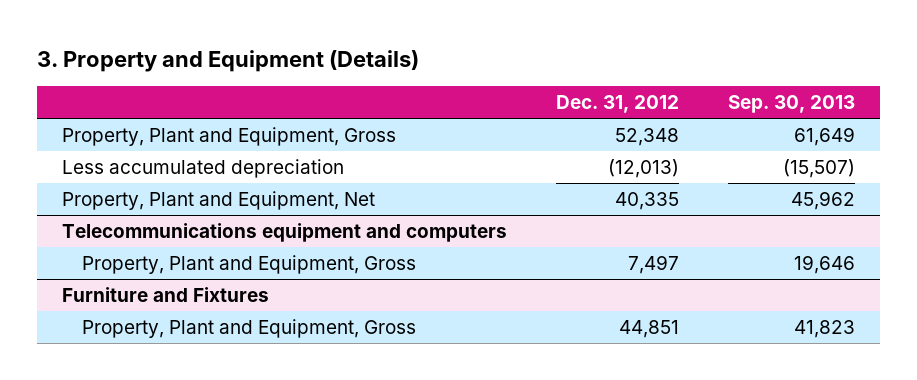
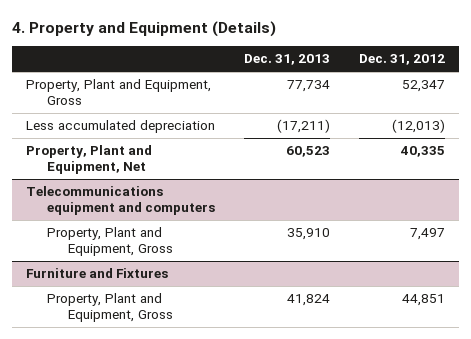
[37,49,420,72] 3. Property and Equipment (Details) -> [11,20,276,37] 4. Property and Equipment (Details)
[728,94,856,113] Sep. 30, 2013 -> none
none -> [244,54,331,66] Dec. 31, 2013
[615,128,680,147] 52,348 -> [401,80,445,93] 52,347

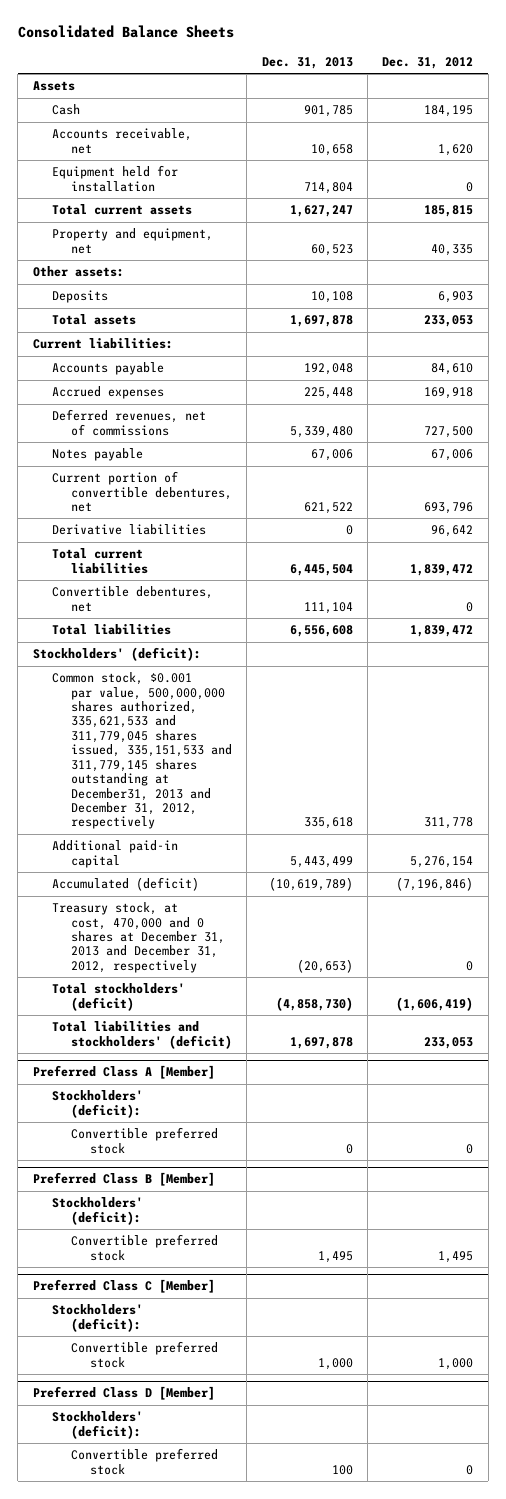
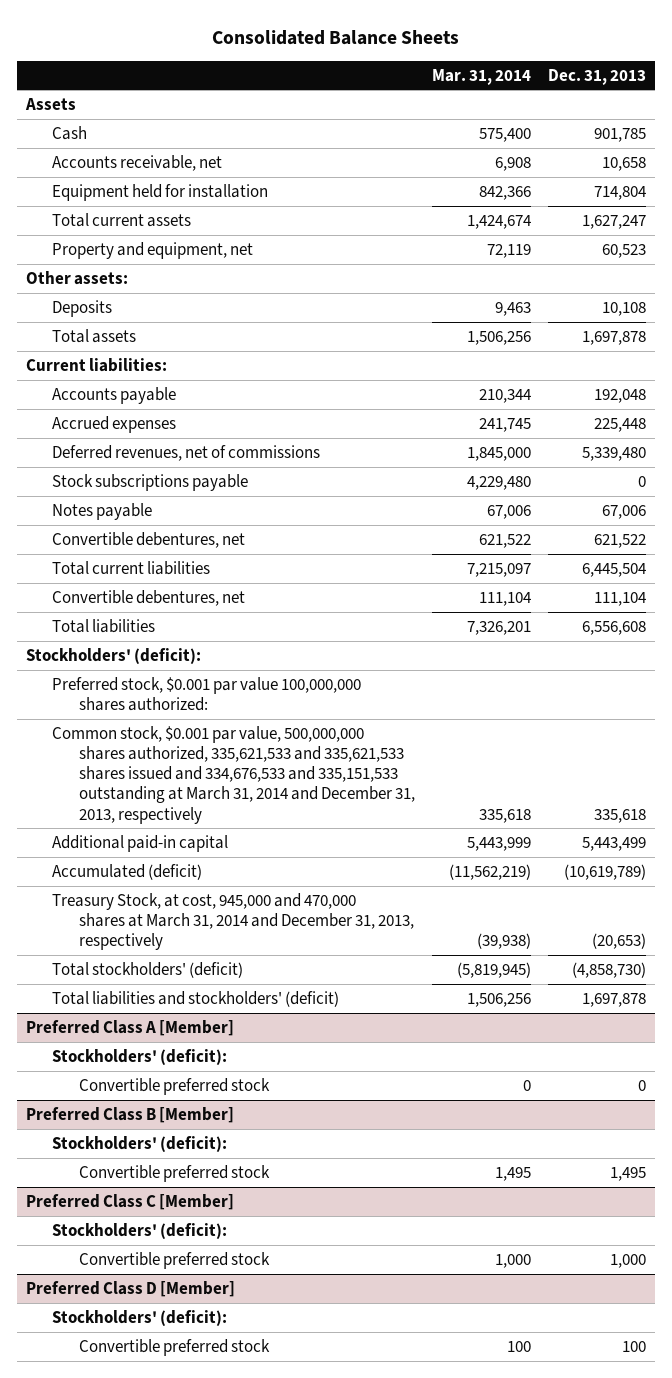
[382,56,474,69] Dec. 31, 2012 -> none
none -> [432,68,532,85] Mar. 31, 2014
none -> [52,474,249,492] Stock subscriptions payable
[51,524,206,536] Derivative liabilities -> none
[51,471,232,513] Current portion of convertible debentures, net -> [52,532,246,549] Convertible debentures, net
none -> [52,677,362,712] Preferred stock, $0.001 par value 100,000,000 shares authorized:
[51,672,232,830] Common stock, $0.001 par value, 500,000,000 shares authorized, 335,621,533 and 311,779,045 shares issued, 335,151,533 and 311,779,145 shares outstanding at December31, 2013 and December 31, 2012, respectively -> [52,726,415,824] Common stock, $0.001 par value, 500,000,000 shares authorized, 335,621,533 and 335,621,533 shares issued and 334,676,533 and 335,151,533 outstanding at March 31, 2014 and December 31, 2013, respectively
[51,902,225,973] Treasury stock, at cost, 470,000 and 0 shares at December 31, 2013 and December 31, 2012, respectively -> [52,893,414,951] Treasury Stock, at cost, 945,000 and 470,000 shares at March 31, 2014 and December 31, 2013, respectively

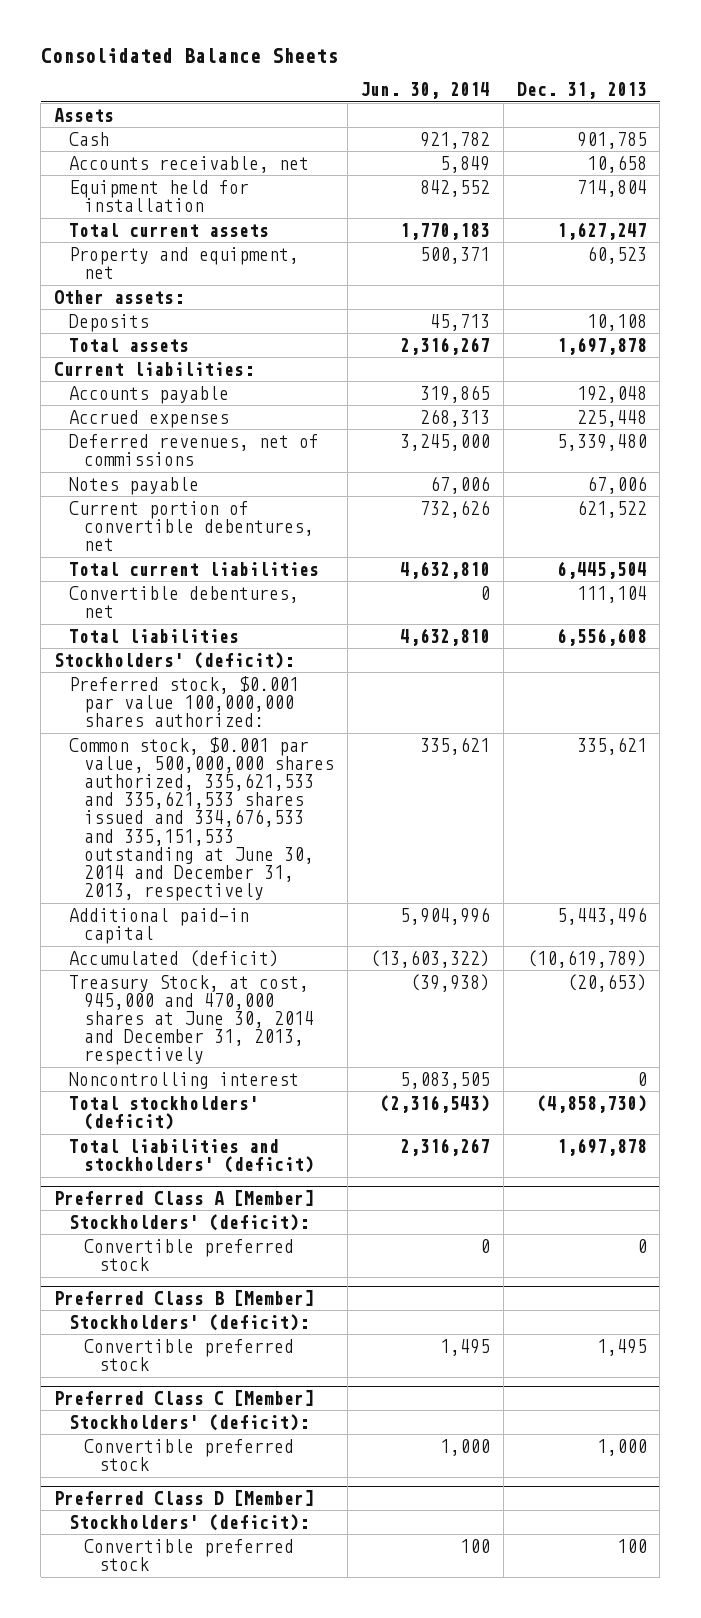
[432,68,532,85] Mar. 31, 2014 -> none
none -> [360,82,491,100] Jun. 30, 2014
[52,474,249,492] Stock subscriptions payable -> none
[52,532,246,549] Convertible debentures, net -> [69,500,314,552] Current portion of convertible debentures, net
[52,726,415,824] Common stock, $0.001 par value, 500,000,000 shares authorized, 335,621,533 and 335,621,533 shares issued and 334,676,533 and 335,151,533 outstanding at March 31, 2014 and December 31, 2013, respectively -> [69,736,334,901] Common stock, $0.001 par value, 500,000,000 shares authorized, 335,621,533 and 335,621,533 shares issued and 334,676,533 and 335,151,533 outstanding at June 30, 2014 and December 31, 2013, respectively
[594,808,647,823] 335,618 -> [576,736,647,755] 335,621
[582,837,647,852] 5,443,499 -> [556,906,647,925] 5,443,496
[52,893,414,951] Treasury Stock, at cost, 945,000 and 470,000 shares at March 31, 2014 and December 31, 2013, respectively -> [69,974,314,1066] Treasury Stock, at cost, 945,000 and 470,000 shares at June 30, 2014 and December 31, 2013, respectively
none -> [69,1071,300,1089] Noncontrolling interest

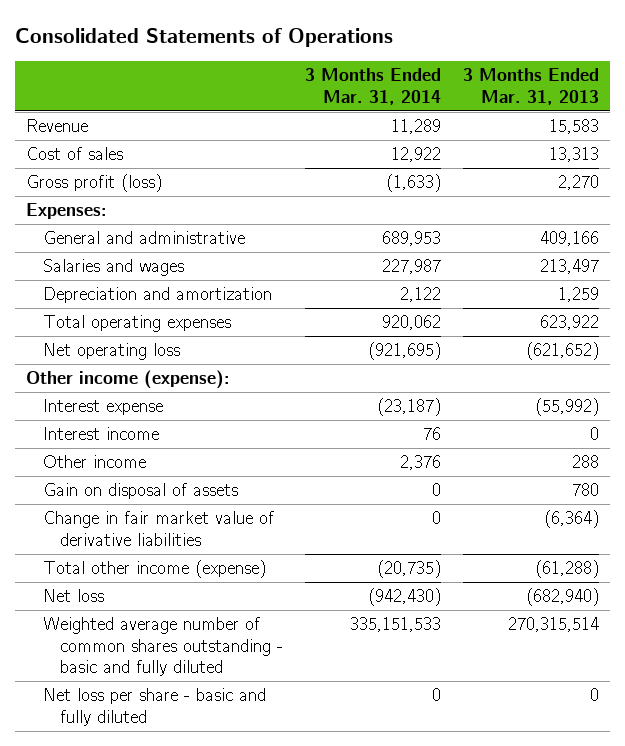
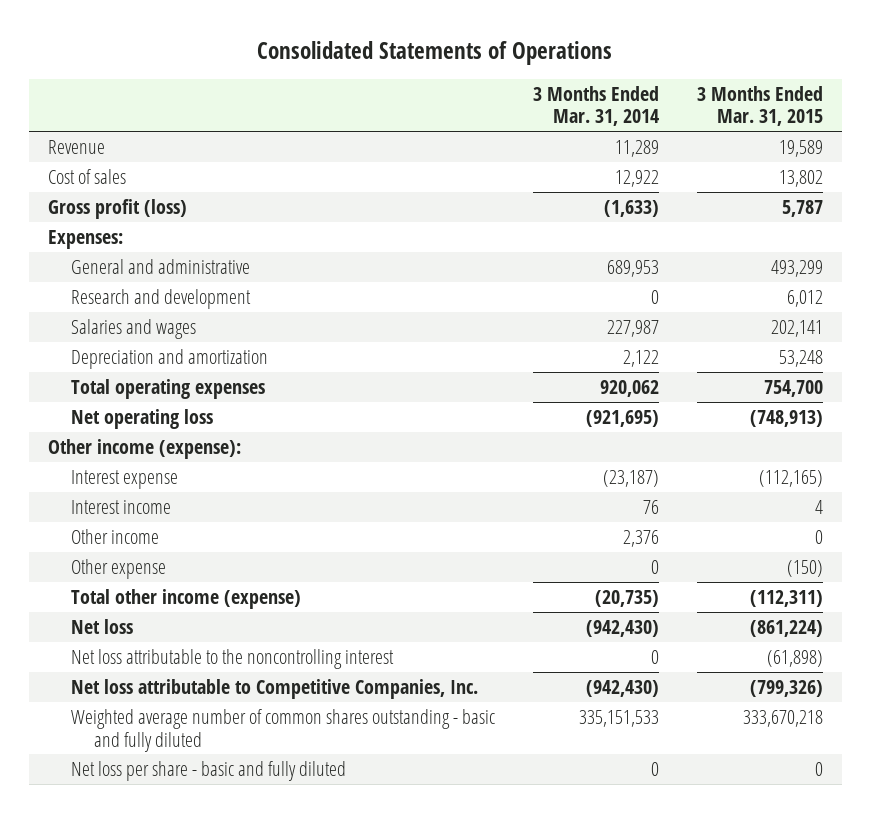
[462,68,599,105] 3 Months Ended Mar. 31, 2013 -> none
none -> [696,85,823,127] 3 Months Ended Mar. 31, 2015
none -> [70,288,251,309] Research and development
[43,483,239,500] Gain on disposal of assets -> none
[43,511,275,546] Change in fair market value of derivative liabilities -> none
none -> [70,558,166,579] Other expense
none -> [70,648,394,669] Net loss attributable to the noncontrolling interest
none -> [70,678,478,699] Net loss attributable to Competitive Companies, Inc.

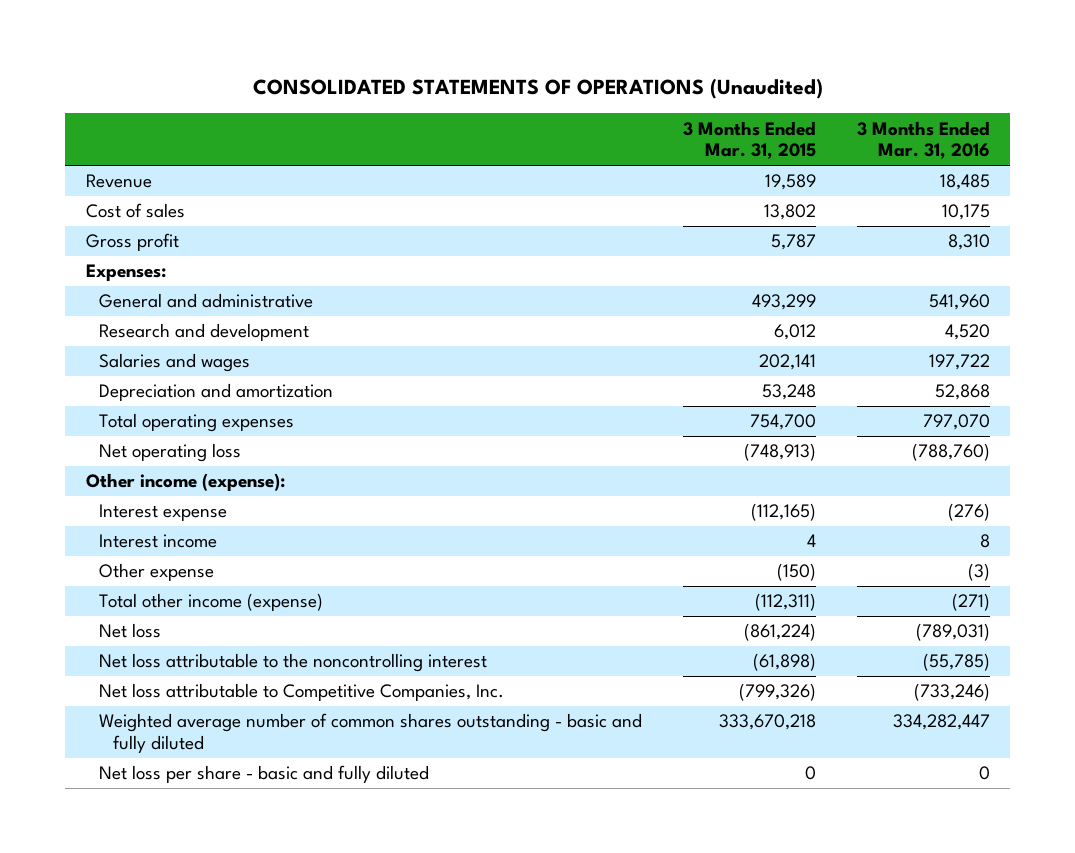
[257,41,613,66] Consolidated Statements of Operations -> [252,78,823,100] CONSOLIDATED STATEMENTS OF OPERATIONS (Unaudited)
[532,85,659,127] 3 Months Ended Mar. 31, 2014 -> none
none -> [856,120,990,160] 3 Months Ended Mar. 31, 2016
[47,198,187,219] Gross profit (loss) -> [85,233,179,252] Gross profit
[70,528,159,544] Other income -> none

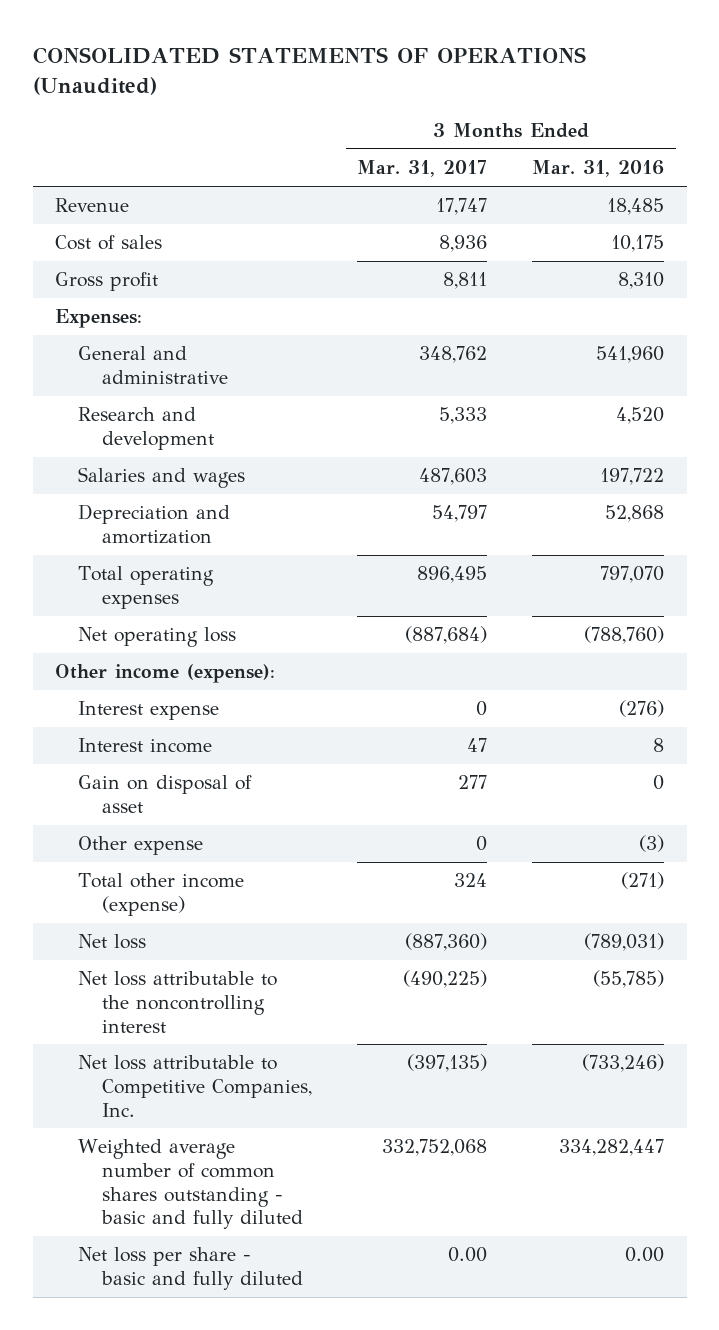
[683,120,817,160] 3 Months Ended Mar. 31, 2015 -> none
none -> [356,160,487,178] Mar. 31, 2017
none -> [78,775,253,813] Gain on disposal of asset
[978,766,990,781] 0 -> [625,1247,665,1263] 0.00

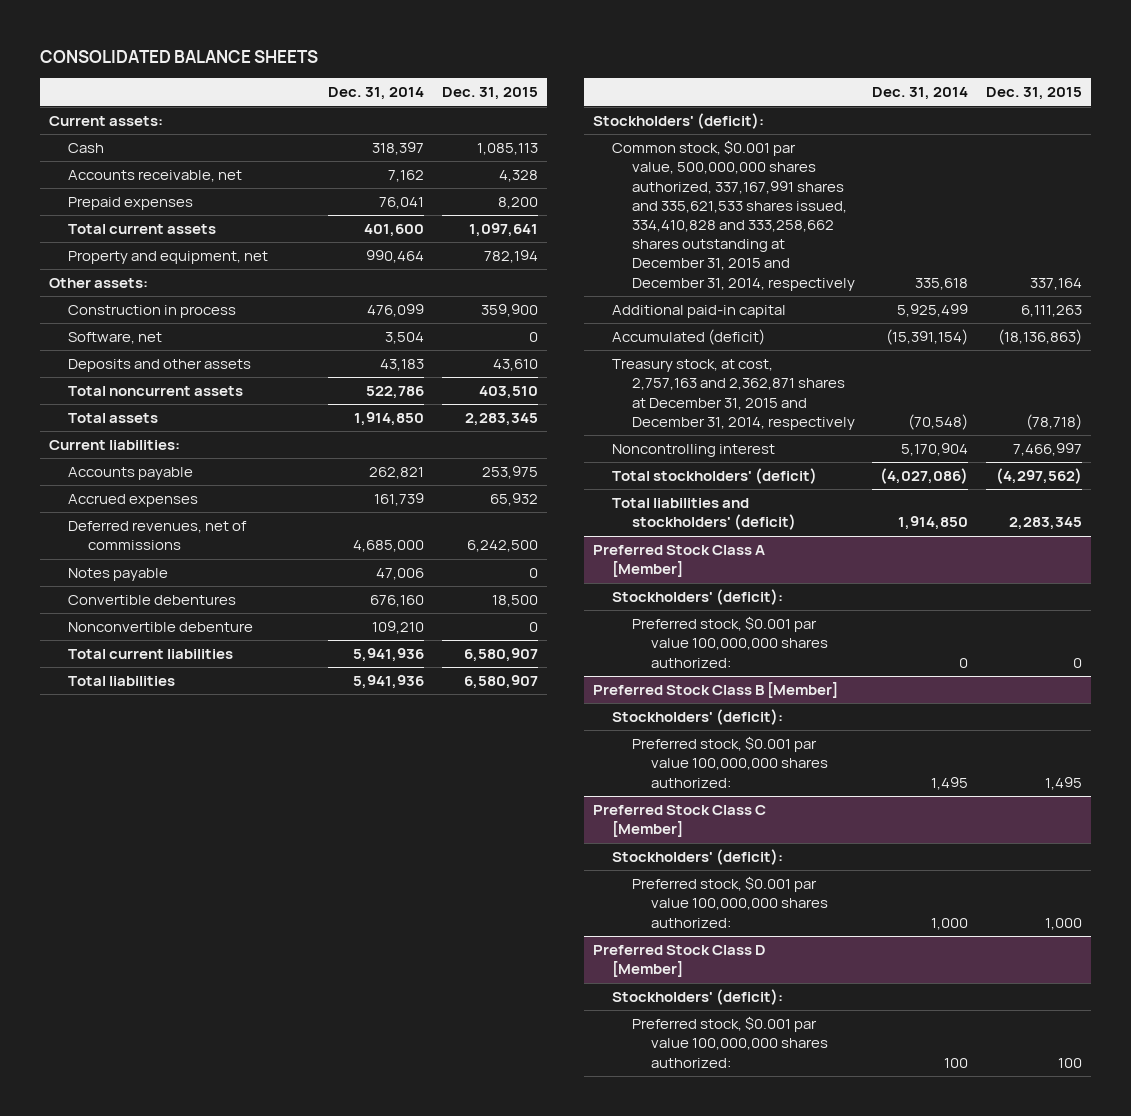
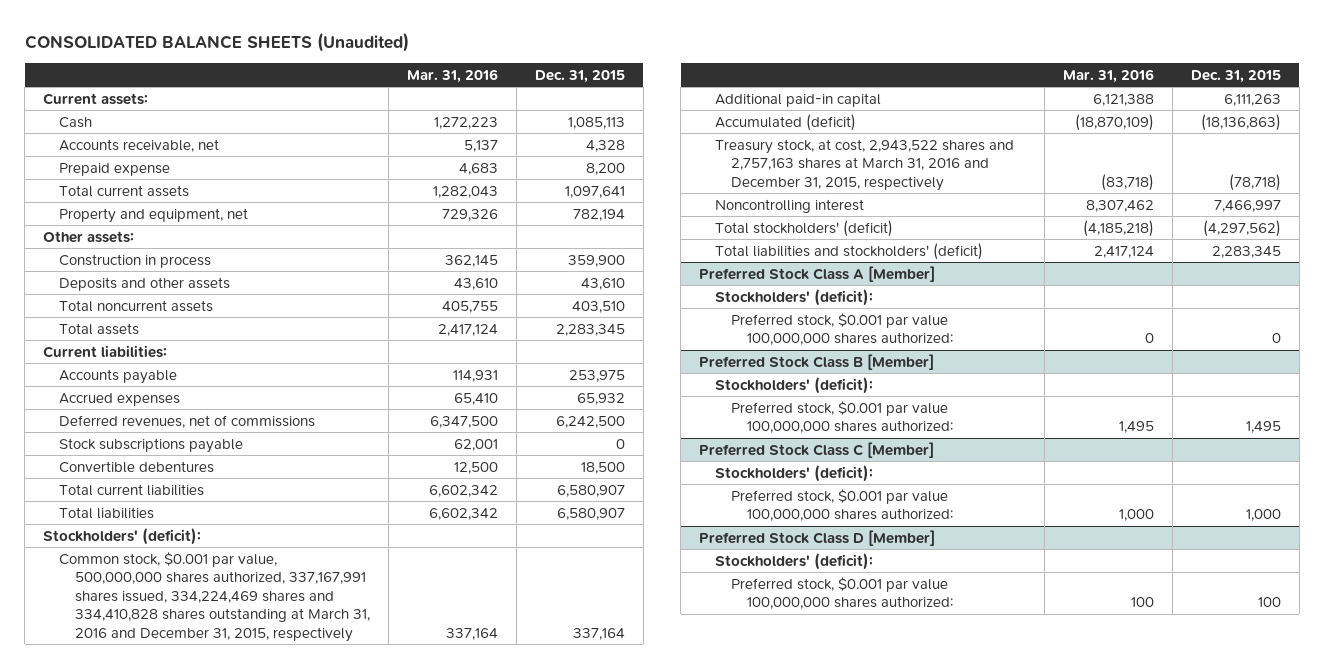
[40,50,319,64] CONSOLIDATED BALANCE SHEETS -> [24,32,409,53] CONSOLIDATED BALANCE SHEETS (Unaudited)
[328,87,425,101] Dec. 31, 2014 -> none
none -> [406,68,498,83] Mar. 31, 2016
[68,197,194,211] Prepaid expenses -> [59,162,171,176] Prepaid expense
[68,332,163,345] Software, net -> none
[68,568,169,582] Notes payable -> none
none -> [59,437,244,453] Stock subscriptions payable
[68,622,254,633] Nonconvertible debenture -> none
[612,140,855,291] Common stock, $0.001 par value, 500,000,000 shares authorized, 337,167,991 shares and 335,621,533 shares issued, 334,410,828 and 333,258,662 shares outstanding at December 31, 2015 and December 31, 2014, respectively -> [59,551,370,642] Common stock, $0.001 par value, 500,000,000 shares authorized, 337,167,991 shares issued, 334,224,469 shares and 334,410,828 shares outstanding at March 31, 2016 and December 31, 2015, respectively
[612,359,855,430] Treasury stock, at cost, 2,757,163 and 2,362,871 shares at December 31, 2015 and December 31, 2014, respectively -> [715,138,1015,191] Treasury stock, at cost, 2,943,522 shares and 2,757,163 shares at March 31, 2016 and December 31, 2015, respectively

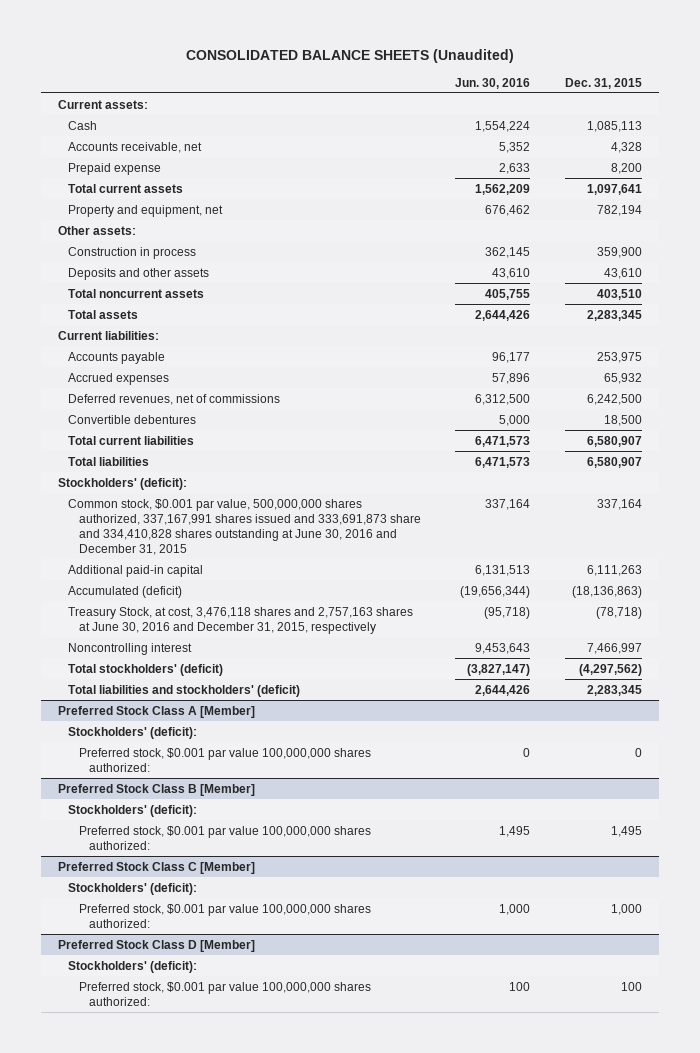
[406,68,498,83] Mar. 31, 2016 -> none
none -> [455,77,531,89] Jun. 30, 2016
[59,437,244,453] Stock subscriptions payable -> none
[59,551,370,642] Common stock, $0.001 par value, 500,000,000 shares authorized, 337,167,991 shares issued, 334,224,469 shares and 334,410,828 shares outstanding at March 31, 2016 and December 31, 2015, respectively -> [68,498,421,555] Common stock, $0.001 par value, 500,000,000 shares authorized, 337,167,991 shares issued and 333,691,873 share and 334,410,828 shares outstanding at June 30, 2016 and December 31, 2015
[715,138,1015,191] Treasury stock, at cost, 2,943,522 shares and 2,757,163 shares at March 31, 2016 and December 31, 2015, respectively -> [68,606,414,634] Treasury Stock, at cost, 3,476,118 shares and 2,757,163 shares at June 30, 2016 and December 31, 2015, respectively

